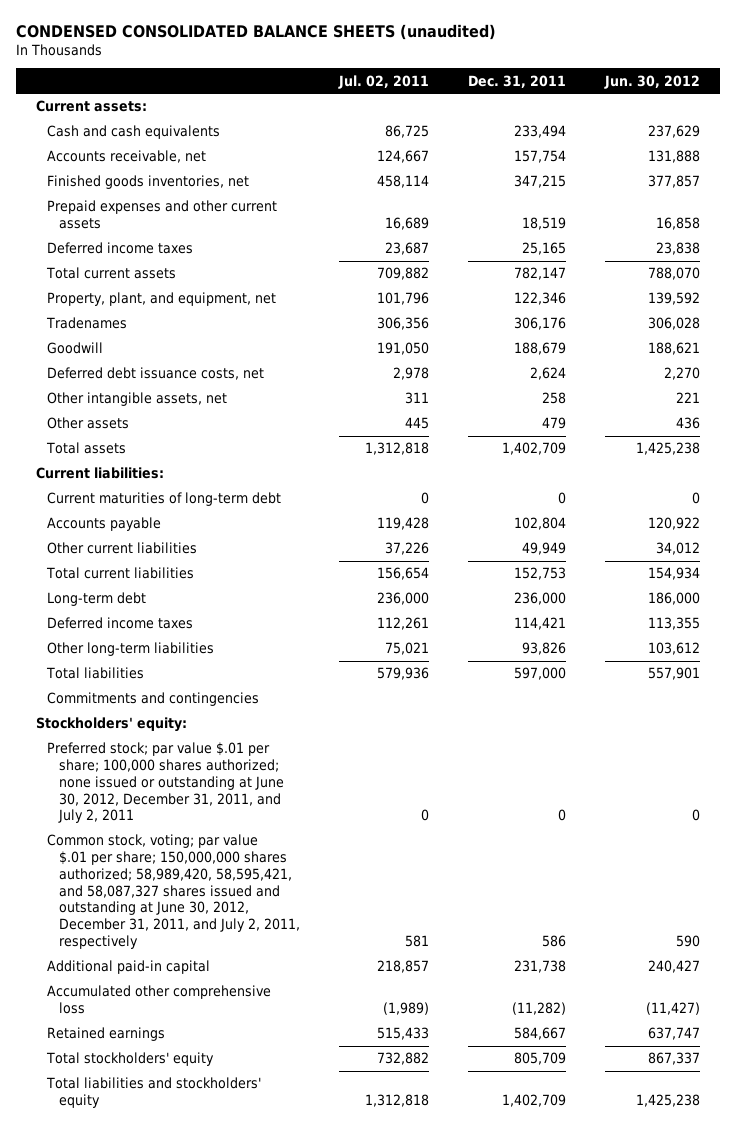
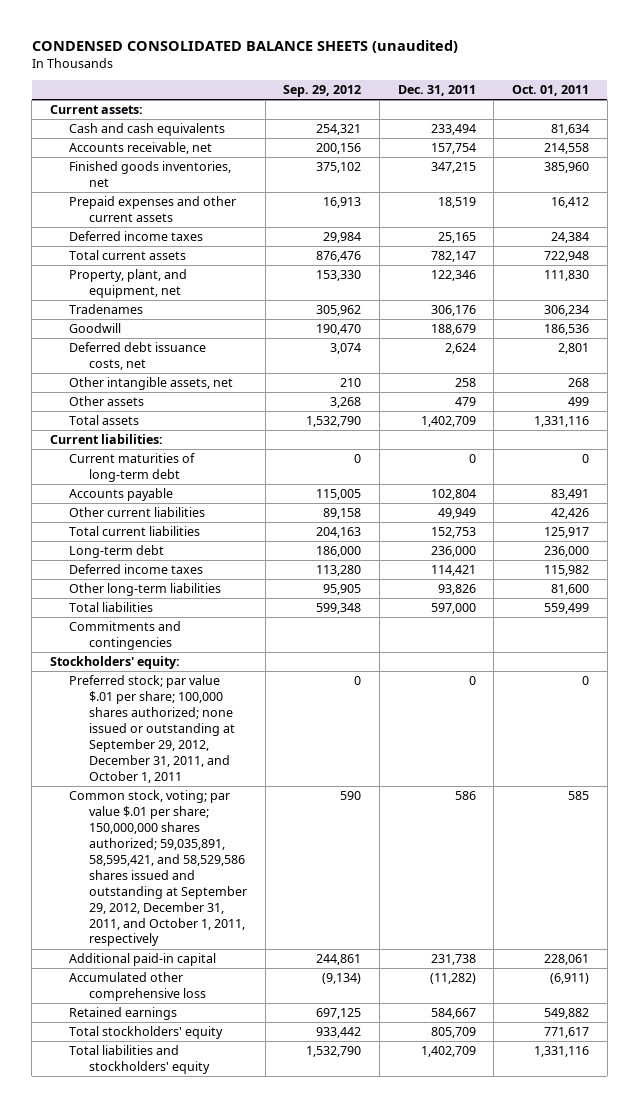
[338,74,430,89] Jul. 02, 2011 -> none
[604,74,701,89] Jun. 30, 2012 -> none
none -> [283,85,362,98] Sep. 29, 2012
none -> [512,85,590,97] Oct. 01, 2011
[47,742,284,824] Preferred stock; par value $.01 per share; 100,000 shares authorized; none issued or outstanding at June 30, 2012, December 31, 2011, and July 2, 2011 -> [69,675,235,783] Preferred stock; par value $.01 per share; 100,000 shares authorized; none issued or outstanding at September 29, 2012, December 31, 2011, and October 1, 2011
[47,834,300,950] Common stock, voting; par value $.01 per share; 150,000,000 shares authorized; 58,989,420, 58,595,421, and 58,087,327 shares issued and outstanding at June 30, 2012, December 31, 2011, and July 2, 2011, respectively -> [69,790,247,947] Common stock, voting; par value $.01 per share; 150,000,000 shares authorized; 59,035,891, 58,595,421, and 58,529,586 shares issued and outstanding at September 29, 2012, December 31, 2011, and October 1, 2011, respectively

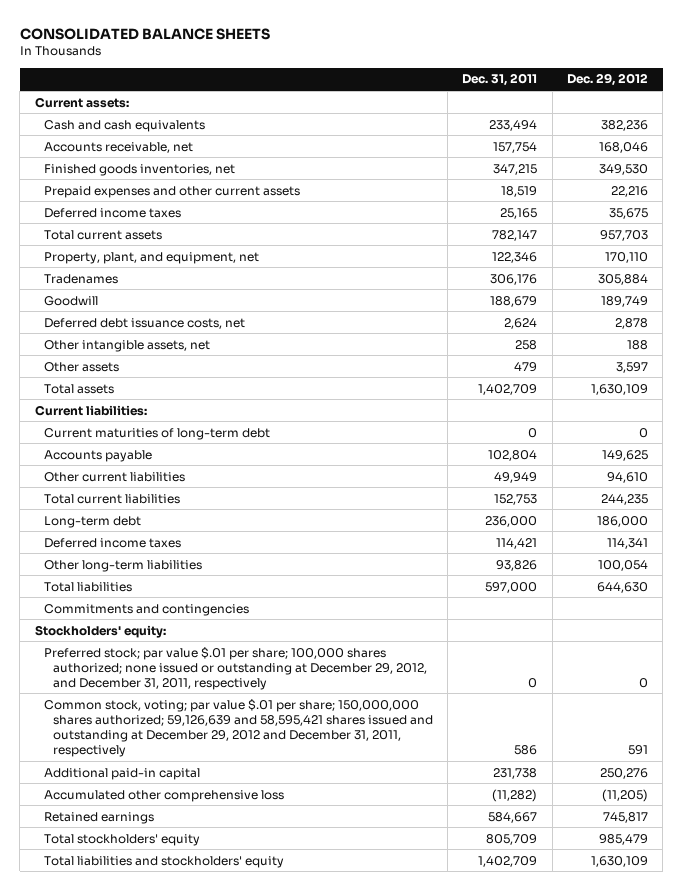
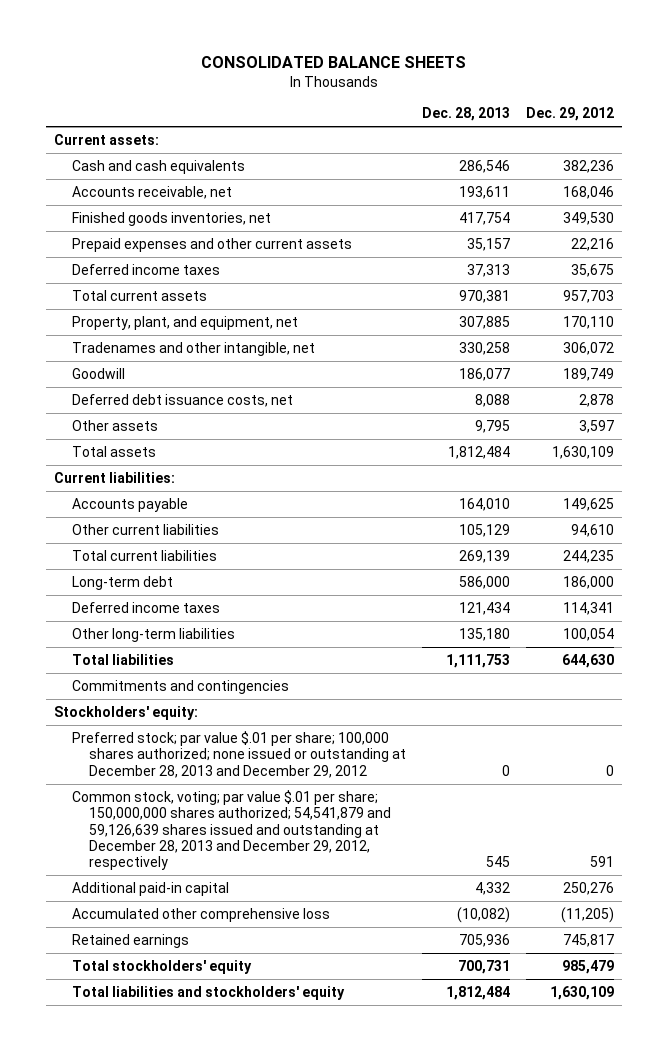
[462,73,538,87] Dec. 31, 2011 -> none
none -> [422,107,511,122] Dec. 28, 2013
[43,273,118,284] Tradenames -> none
none -> [71,341,315,356] Tradenames and other intangible, net
[43,339,210,352] Other intangible assets, net -> none
[43,427,270,440] Current maturities of long-term debt -> none
[43,646,427,690] Preferred stock; par value $.01 per share; 100,000 shares authorized; none issued or outstanding at December 29, 2012, and December 31, 2011, respectively -> [71,730,407,778] Preferred stock; par value $.01 per share; 100,000 shares authorized; none issued or outstanding at December 28, 2013 and December 29, 2012
[43,698,433,757] Common stock, voting; par value $.01 per share; 150,000,000 shares authorized; 59,126,639 and 58,595,421 shares issued and outstanding at December 29, 2012 and December 31, 2011, respectively -> [71,789,392,871] Common stock, voting; par value $.01 per share; 150,000,000 shares authorized; 54,541,879 and 59,126,639 shares issued and outstanding at December 28, 2013 and December 29, 2012, respectively

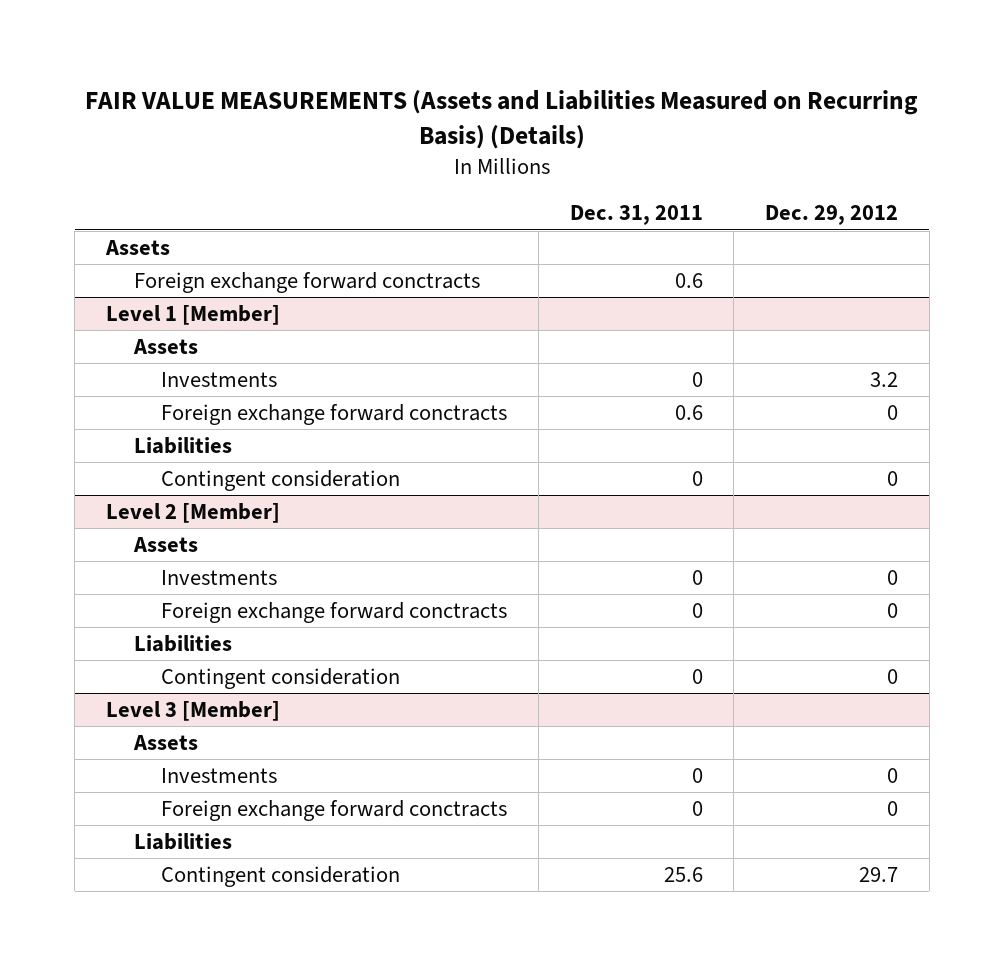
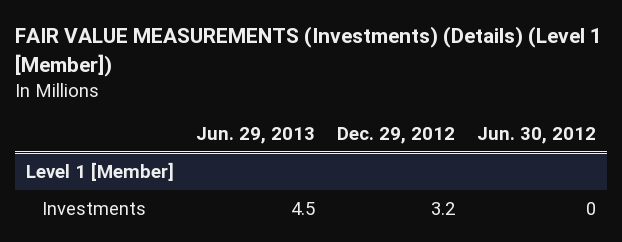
[84,90,918,150] FAIR VALUE MEASUREMENTS (Assets and Liabilities Measured on Recurring Basis) (Details) -> [14,26,602,77] FAIR VALUE MEASUREMENTS (Investments) (Details) (Level 1 [Member])
[569,205,703,226] Dec. 31, 2011 -> none
none -> [196,126,316,144] Jun. 29, 2013
none -> [477,126,597,144] Jun. 30, 2012
[104,239,170,255] Assets -> none
[133,271,480,293] Foreign exchange forward conctracts -> none
[132,338,198,354] Assets -> none
[161,403,508,425] Foreign exchange forward conctracts -> none
[133,436,232,454] Liabilities -> none
[161,469,401,491] Contingent consideration -> none
[105,502,280,523] Level 2 [Member] -> none
[132,536,198,552] Assets -> none
[161,569,278,585] Investments -> none
[161,601,508,623] Foreign exchange forward conctracts -> none
[133,634,232,652] Liabilities -> none
[161,667,401,689] Contingent consideration -> none
[105,700,280,721] Level 3 [Member] -> none
[132,734,198,750] Assets -> none
[161,767,278,783] Investments -> none
[161,799,508,821] Foreign exchange forward conctracts -> none
[133,832,232,850] Liabilities -> none
[161,865,401,887] Contingent consideration -> none

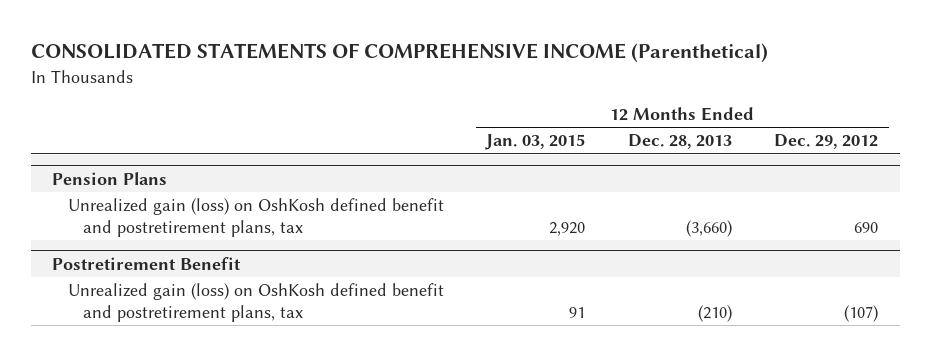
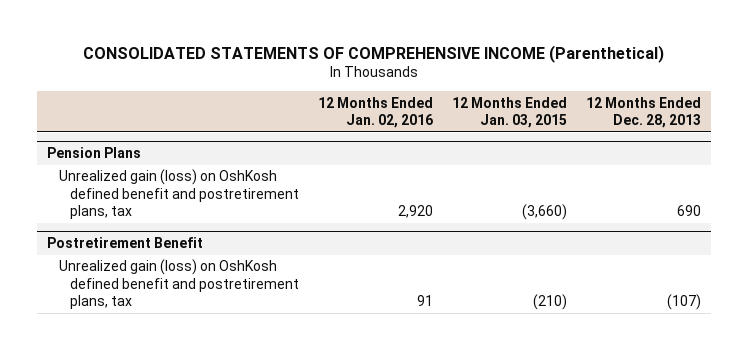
[774,134,879,150] Dec. 29, 2012 -> none
none -> [318,96,434,129] 12 Months Ended Jan. 02, 2016
[549,221,586,236] 2,920 -> [522,204,568,221] (3,660)
[685,219,732,237] (3,660) -> [677,205,702,217] 690
[569,306,586,318] 91 -> [533,294,568,311] (210)
[697,304,732,322] (210) -> [667,294,702,311] (107)

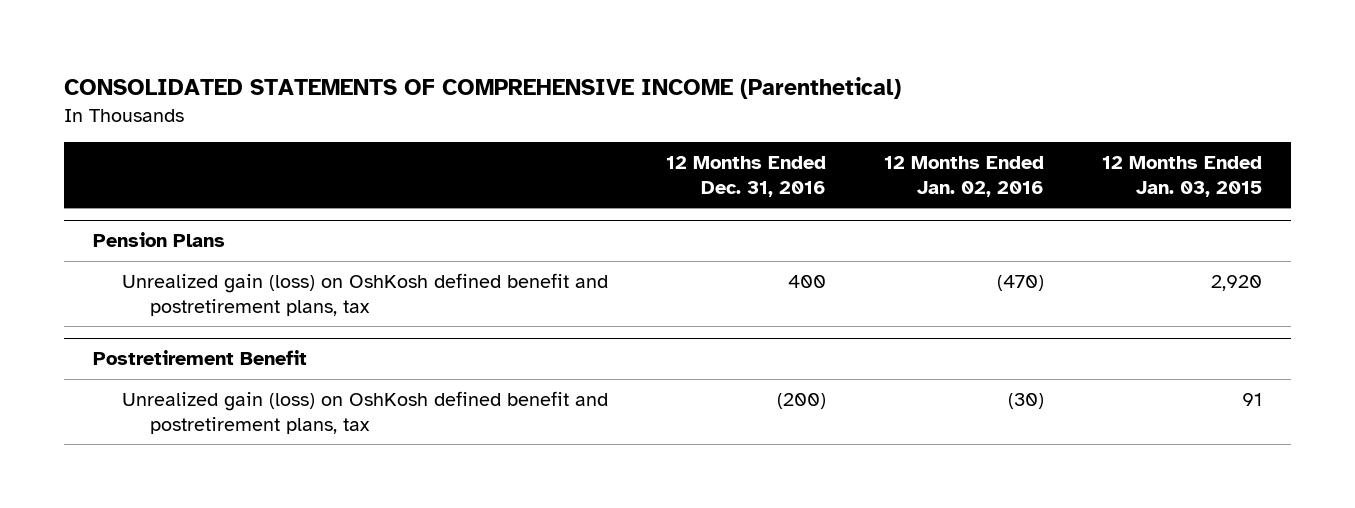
[586,96,702,129] 12 Months Ended Dec. 28, 2013 -> none
none -> [665,156,826,198] 12 Months Ended Dec. 31, 2016
[398,205,434,219] 2,920 -> [996,274,1044,291] (470)
[522,204,568,221] (3,660) -> [1211,274,1263,291] 2,920
[417,295,434,307] 91 -> [1007,392,1044,409] (30)
[533,294,568,311] (210) -> [1242,392,1263,406] 91

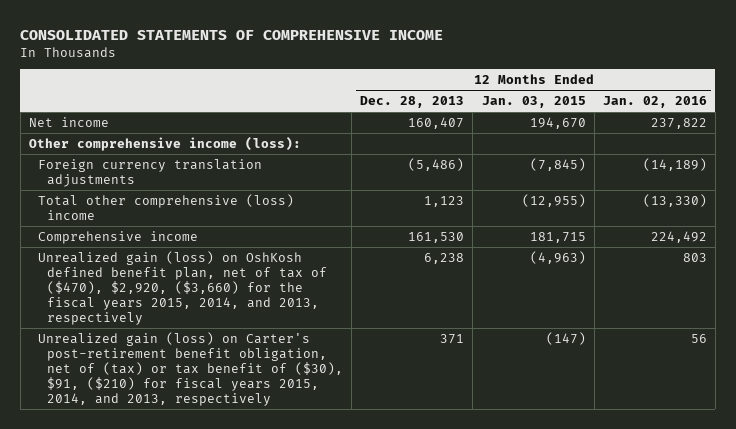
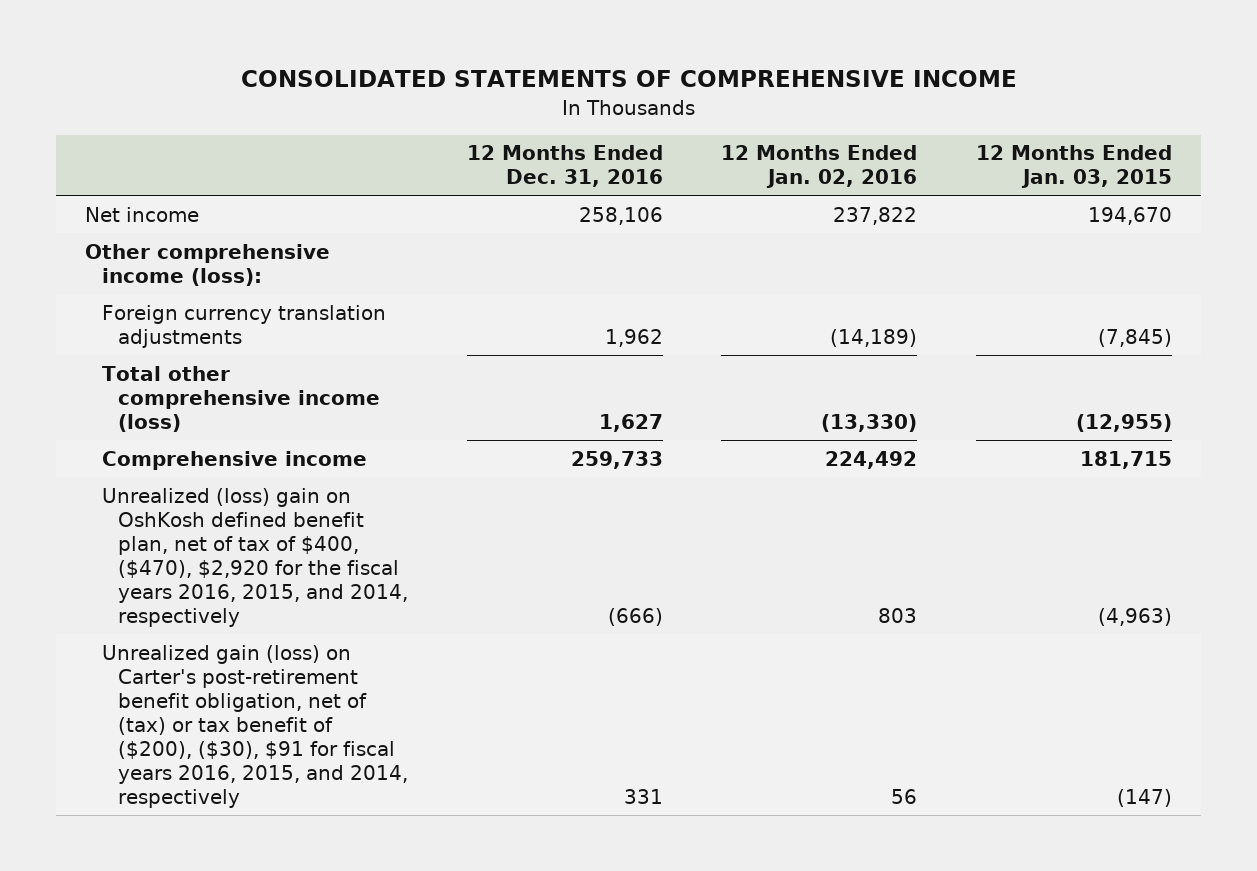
[360,96,465,109] Dec. 28, 2013 -> none
none -> [466,145,663,188] 12 Months Ended Dec. 31, 2016
[38,193,295,220] Total other comprehensive (loss) income -> [101,365,381,432] Total other comprehensive income (loss)
[38,250,328,325] Unrealized gain (loss) on OshKosh defined benefit plan, net of tax of ($470), $2,920, ($3,660) for the fiscal years 2015, 2014, and 2013, respectively -> [101,487,409,627] Unrealized (loss) gain on OshKosh defined benefit plan, net of tax of $400, ($470), $2,920 for the fiscal years 2016, 2015, and 2014, respectively
[38,331,344,406] Unrealized gain (loss) on Carter's post-retirement benefit obligation, net of (tax) or tax benefit of ($30), $91, ($210) for fiscal years 2015, 2014, and 2013, respectively -> [101,644,409,808] Unrealized gain (loss) on Carter's post-retirement benefit obligation, net of (tax) or tax benefit of ($200), ($30), $91 for fiscal years 2016, 2015, and 2014, respectively

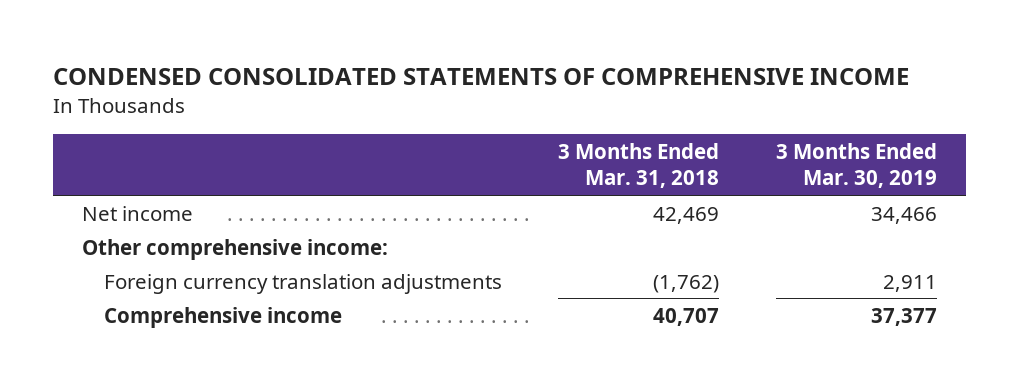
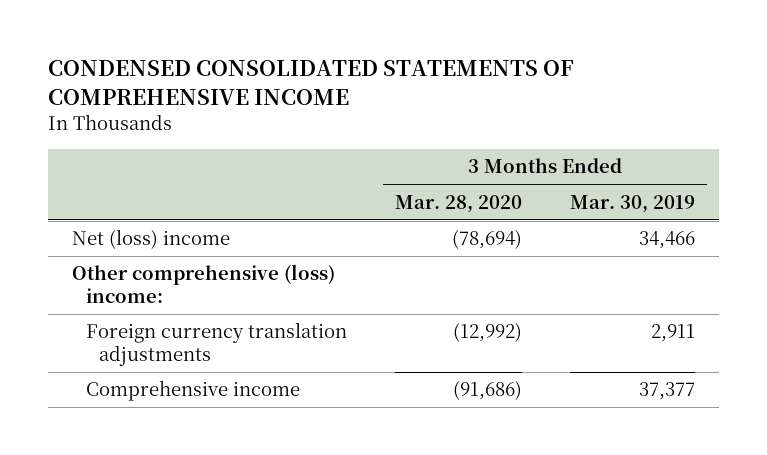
[558,142,720,189] 3 Months Ended Mar. 31, 2018 -> none
none -> [394,194,522,213] Mar. 28, 2020
[81,205,193,221] Net income -> [71,229,230,250] Net (loss) income
[81,238,388,260] Other comprehensive income: -> [71,264,335,303] Other comprehensive (loss) income:

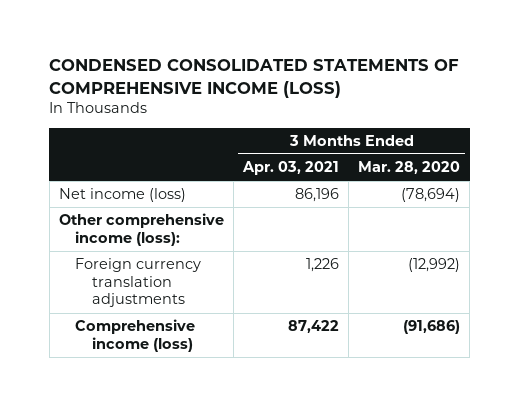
[47,60,574,106] CONDENSED CONSOLIDATED STATEMENTS OF COMPREHENSIVE INCOME -> [49,59,460,98] CONDENSED CONSOLIDATED STATEMENTS OF COMPREHENSIVE INCOME (LOSS)
[570,194,696,213] Mar. 30, 2019 -> none
none -> [242,161,340,176] Apr. 03, 2021
[71,229,230,250] Net (loss) income -> [58,188,186,203] Net income (loss)
[71,264,335,303] Other comprehensive (loss) income: -> [58,213,224,246] Other comprehensive income (loss):
[85,380,300,402] Comprehensive income -> [75,319,196,352] Comprehensive income (loss)

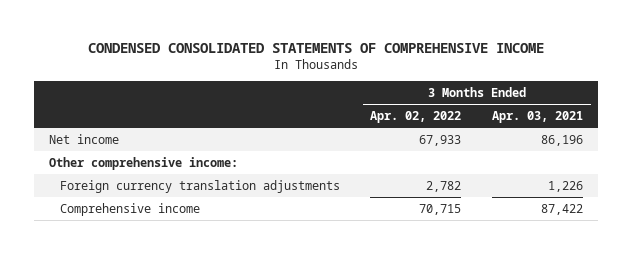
[49,59,460,98] CONDENSED CONSOLIDATED STATEMENTS OF COMPREHENSIVE INCOME (LOSS) -> [87,42,544,53] CONDENSED CONSOLIDATED STATEMENTS OF COMPREHENSIVE INCOME
[358,161,461,175] Mar. 28, 2020 -> none
none -> [370,110,462,123] Apr. 02, 2022
[58,188,186,203] Net income (loss) -> [48,133,119,144] Net income
[58,213,224,246] Other comprehensive income (loss): -> [48,156,238,170] Other comprehensive income:
[75,319,196,352] Comprehensive income (loss) -> [59,202,200,216] Comprehensive income

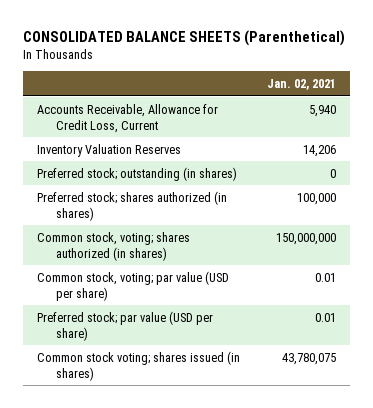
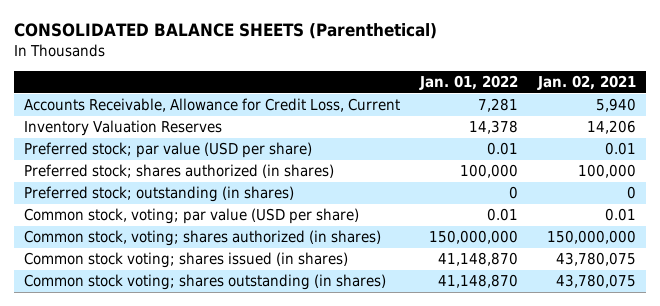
none -> [418,74,518,90] Jan. 01, 2022
[36,310,213,341] Preferred stock; par value (USD per share) -> [23,142,312,159] Preferred stock; par value (USD per share)
[36,166,237,181] Preferred stock; outstanding (in shares) -> [23,186,294,203] Preferred stock; outstanding (in shares)
[36,231,190,261] Common stock, voting; shares authorized (in shares) -> [23,230,381,247] Common stock, voting; shares authorized (in shares)
none -> [23,274,386,291] Common stock voting; shares outstanding (in shares)

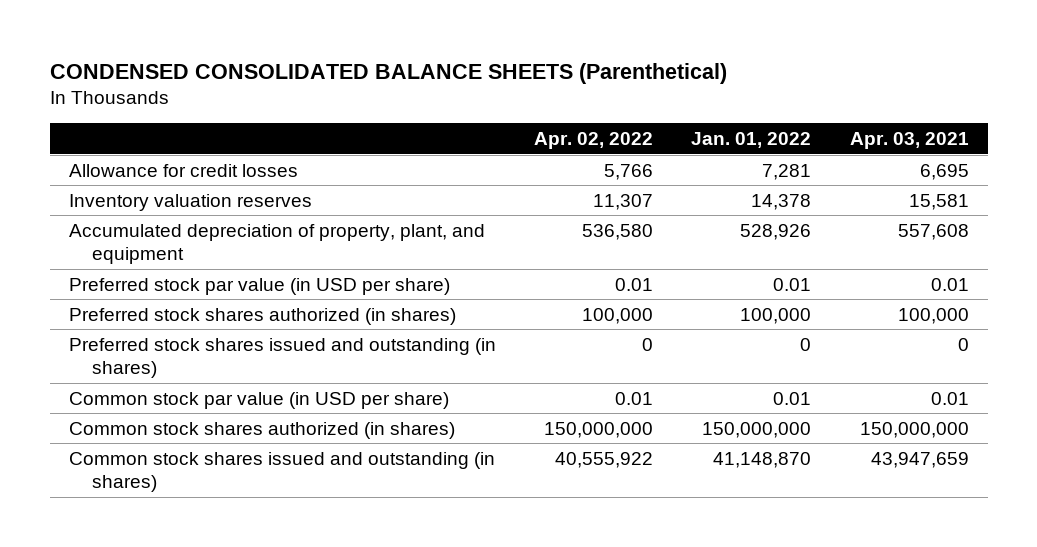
[13,23,437,40] CONSOLIDATED BALANCE SHEETS (Parenthetical) -> [49,63,727,85] CONDENSED CONSOLIDATED BALANCE SHEETS (Parenthetical)
[536,74,636,90] Jan. 02, 2021 -> none
none -> [534,131,654,149] Apr. 02, 2022
none -> [849,131,969,149] Apr. 03, 2021
[23,274,386,291] Common stock voting; shares outstanding (in shares) -> none
[23,98,400,113] Accounts Receivable, Allowance for Credit Loss, Current -> [68,163,298,177] Allowance for credit losses
[23,120,222,137] Inventory Valuation Reserves -> [68,193,312,211] Inventory valuation reserves
none -> [68,223,485,265] Accumulated depreciation of property, plant, and equipment
[23,142,312,159] Preferred stock; par value (USD per share) -> [68,277,450,295] Preferred stock par value (in USD per share)
[23,164,334,179] Preferred stock; shares authorized (in shares) -> [68,307,456,325] Preferred stock shares authorized (in shares)
[23,186,294,203] Preferred stock; outstanding (in shares) -> [68,337,496,379] Preferred stock shares issued and outstanding (in shares)
[23,208,359,225] Common stock, voting; par value (USD per share) -> [68,391,449,409] Common stock par value (in USD per share)
[23,230,381,247] Common stock, voting; shares authorized (in shares) -> [68,421,455,439] Common stock shares authorized (in shares)
[23,252,348,269] Common stock voting; shares issued (in shares) -> [68,451,495,493] Common stock shares issued and outstanding (in shares)

